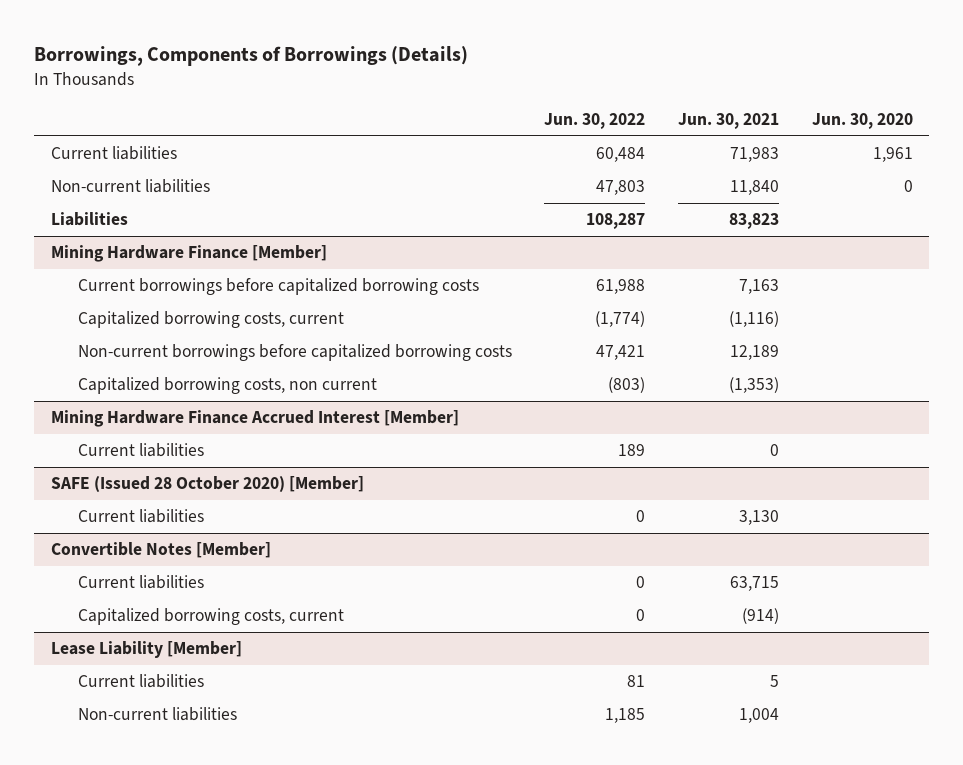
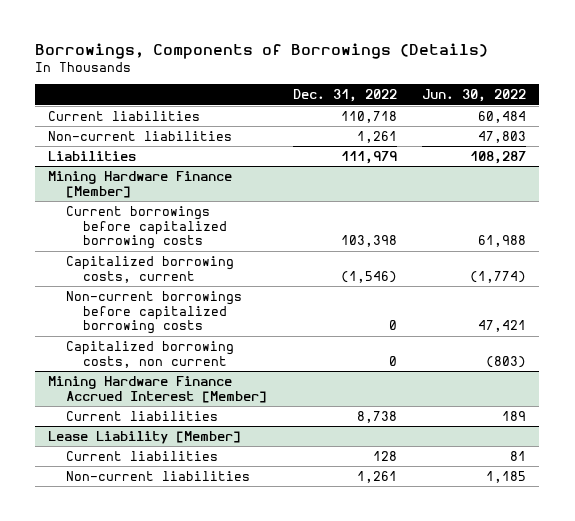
[677,112,779,129] Jun. 30, 2021 -> none
[811,112,913,129] Jun. 30, 2020 -> none
none -> [292,89,397,103] Dec. 31, 2022
[50,476,364,493] SAFE (Issued 28 October 2020) [Member] -> none
[77,509,204,524] Current liabilities -> none
[50,542,271,559] Convertible Notes [Member] -> none
[77,575,204,590] Current liabilities -> none
[77,608,344,626] Capitalized borrowing costs, current -> none

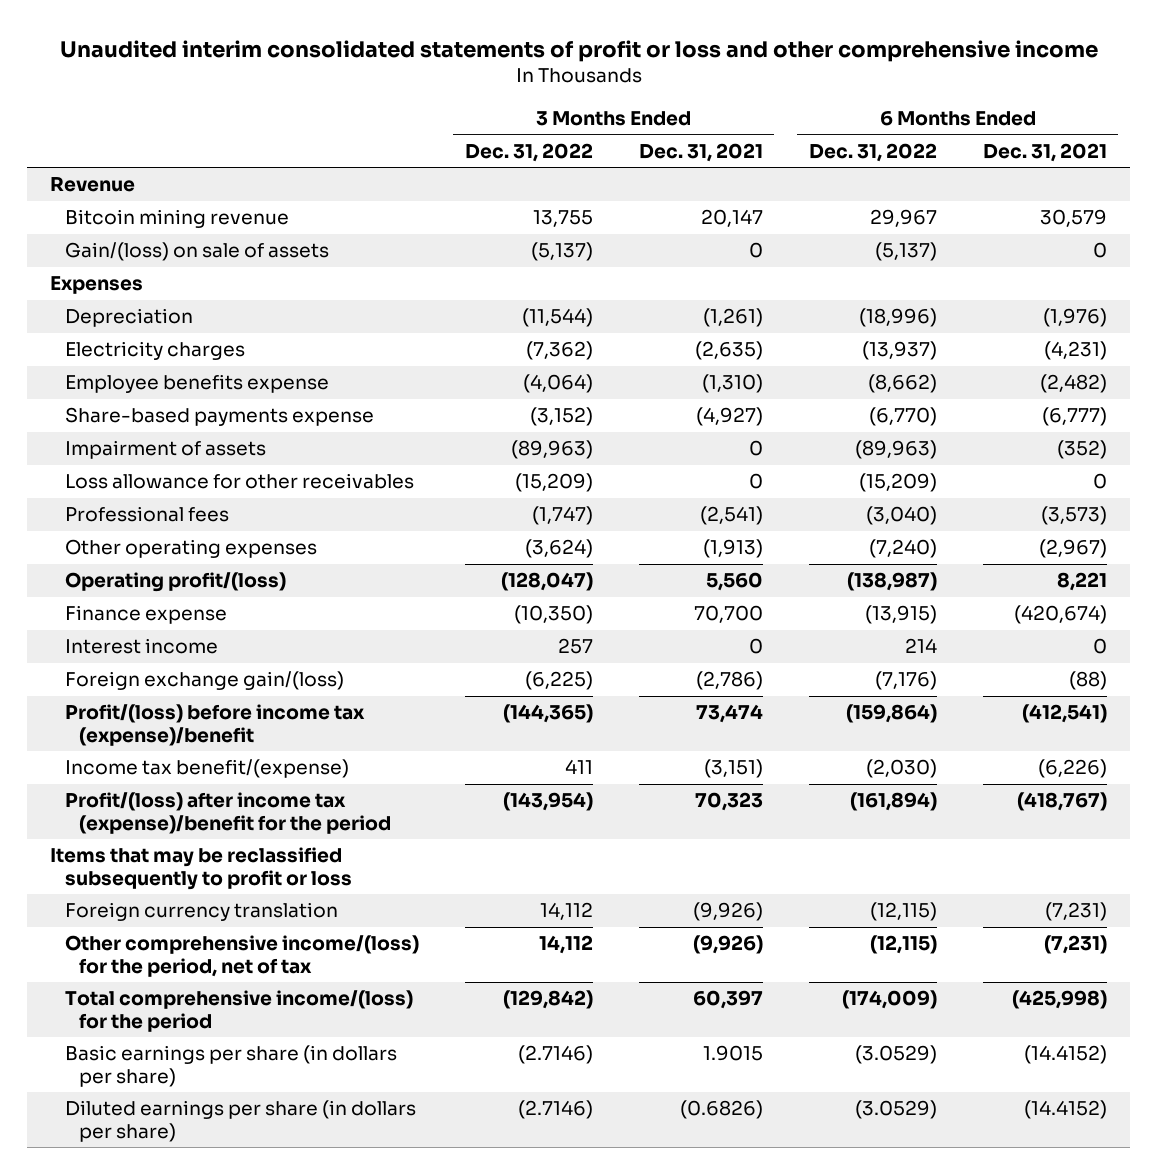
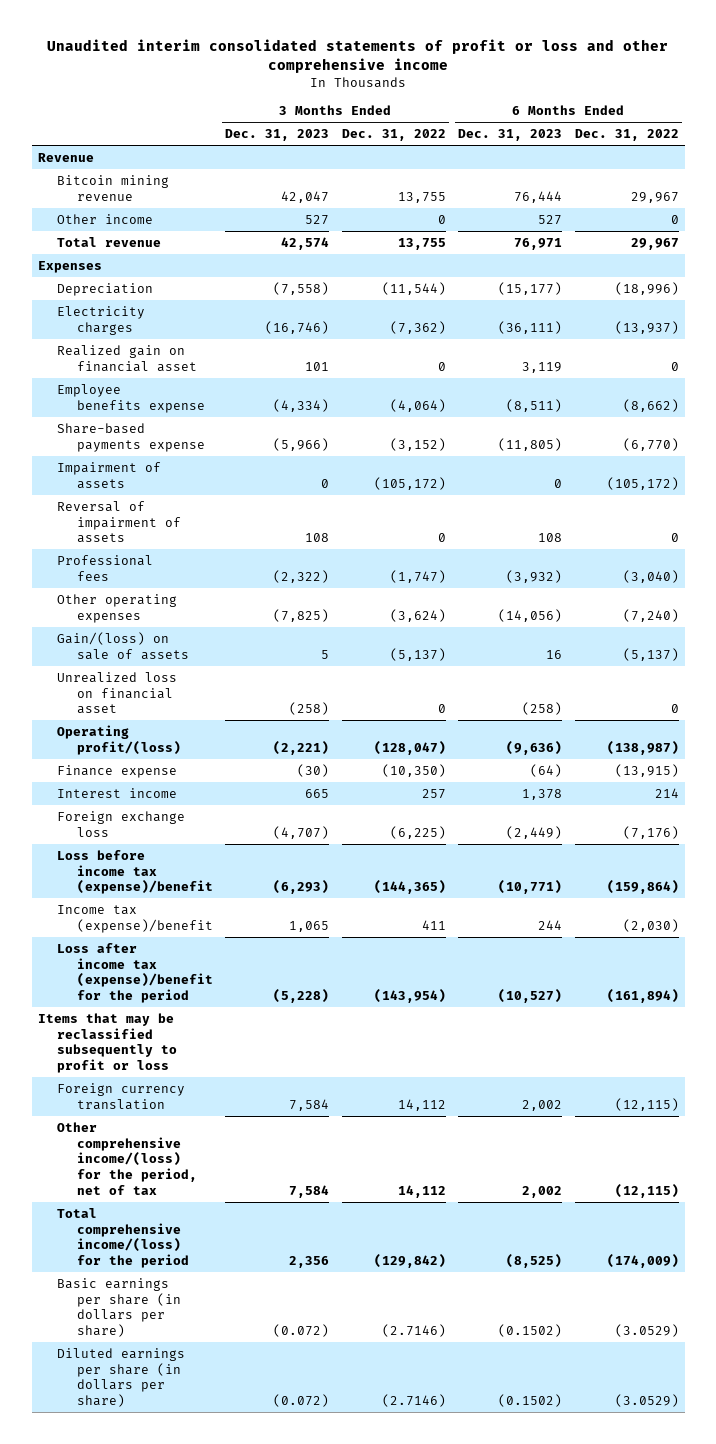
[638,142,763,162] Dec. 31, 2021 -> none
[982,142,1107,162] Dec. 31, 2021 -> none
none -> [225,128,330,141] Dec. 31, 2023
none -> [458,128,563,141] Dec. 31, 2023
none -> [57,213,154,224] Other income
none -> [57,236,162,247] Total revenue
none -> [57,344,197,372] Realized gain on financial asset
[64,473,414,490] Loss allowance for other receivables -> none
[510,440,593,460] (89,963) -> [373,476,446,490] (105,172)
[854,440,937,460] (89,963) -> [606,476,679,490] (105,172)
none -> [57,500,181,544] Reversal of impairment of assets
[64,242,329,262] Gain/(loss) on sale of assets -> [57,631,189,660] Gain/(loss) on sale of assets
none -> [57,671,178,715] Unrealized loss on financial asset
[64,671,344,691] Foreign exchange gain/(loss) -> [57,810,186,837] Foreign exchange loss
[64,704,365,746] Profit/(loss) before income tax (expense)/benefit -> [57,849,213,895] Loss before income tax (expense)/benefit
[64,759,349,779] Income tax benefit/(expense) -> [57,904,213,933] Income tax (expense)/benefit
[64,792,391,834] Profit/(loss) after income tax (expense)/benefit for the period -> [57,942,213,1003] Loss after income tax (expense)/benefit for the period

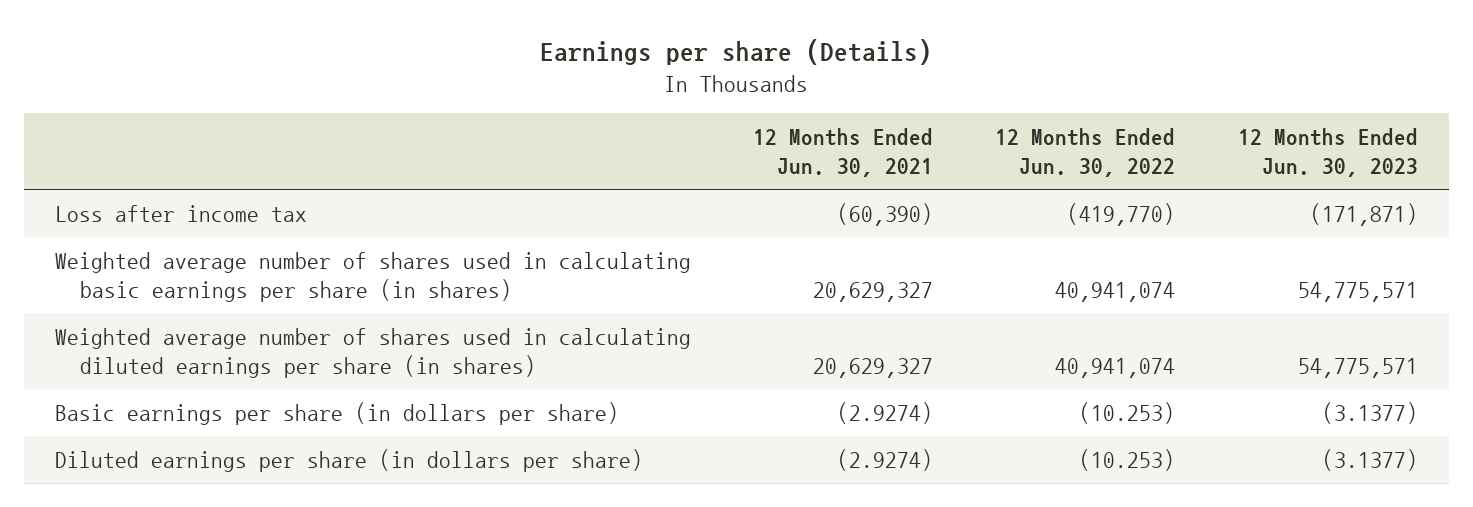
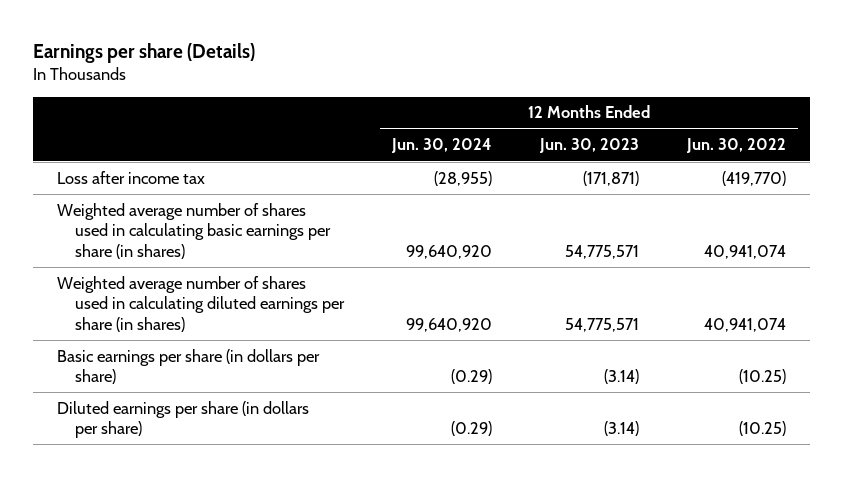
[753,128,934,178] 12 Months Ended Jun. 30, 2021 -> none
none -> [390,138,492,154] Jun. 30, 2024
[1079,401,1176,424] (10.253) -> [738,369,786,385] (10.25)
[1321,401,1418,424] (3.1377) -> [603,369,639,385] (3.14)
[1079,448,1176,471] (10.253) -> [738,421,786,437] (10.25)
[1321,448,1418,471] (3.1377) -> [603,421,639,437] (3.14)

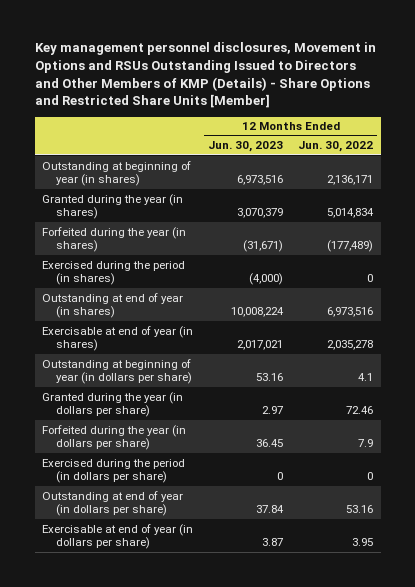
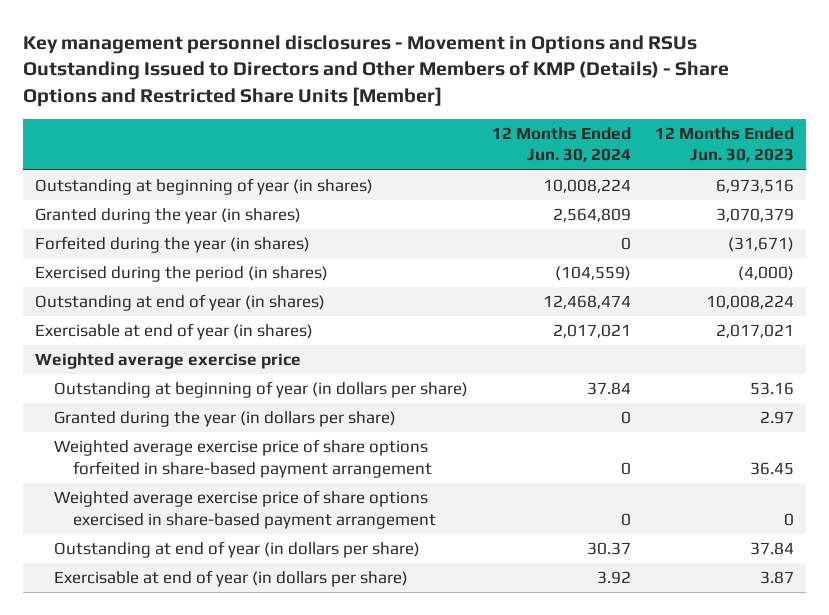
[34,42,376,109] Key management personnel disclosures, Movement in Options and RSUs Outstanding Issued to Directors and Other Members of KMP (Details) - Share Options and Restricted Share Units [Member] -> [22,35,729,107] Key management personnel disclosures - Movement in Options and RSUs Outstanding Issued to Directors and Other Members of KMP (Details) - Share Options and Restricted Share Units [Member]
[298,141,374,153] Jun. 30, 2022 -> none
none -> [492,126,632,163] 12 Months Ended Jun. 30, 2024
none -> [34,353,301,370] Weighted average exercise price
[42,424,187,451] Forfeited during the year (in dollars per share) -> [53,439,432,478] Weighted average exercise price of share options forfeited in share-based payment arrangement
[42,458,186,484] Exercised during the period (in dollars per share) -> [53,490,436,529] Weighted average exercise price of share options exercised in share-based payment arrangement

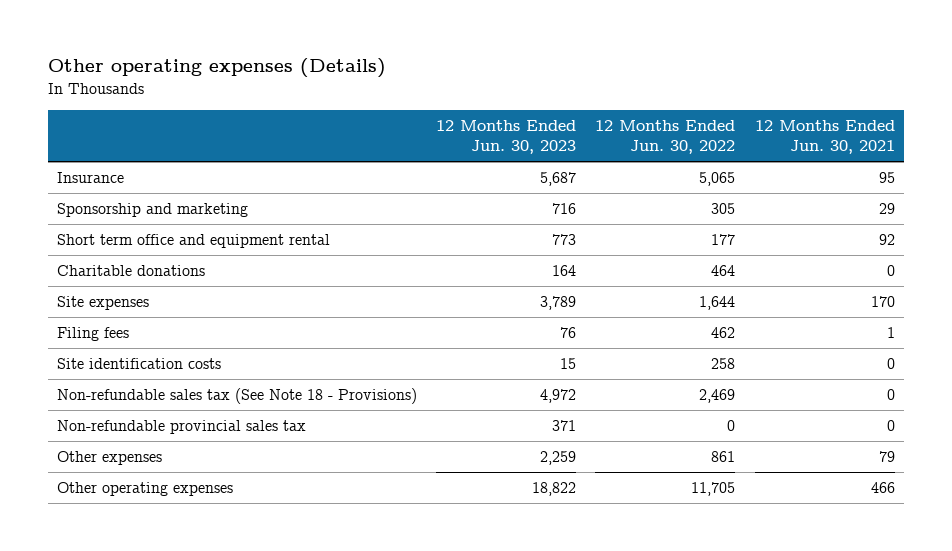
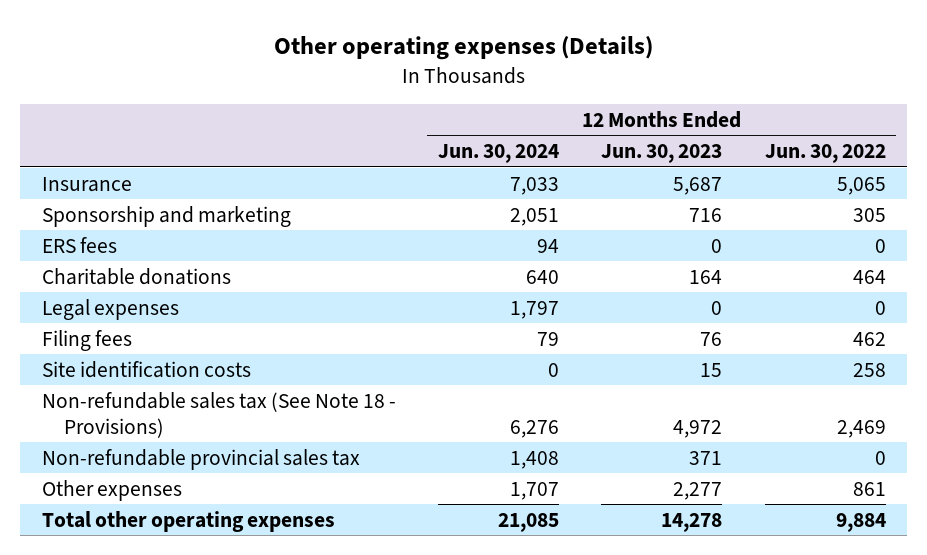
[754,120,895,155] 12 Months Ended Jun. 30, 2021 -> none
none -> [438,144,560,164] Jun. 30, 2024
[57,234,331,249] Short term office and equipment rental -> none
none -> [41,236,117,253] ERS fees
[57,296,150,311] Site expenses -> none
none -> [41,298,179,320] Legal expenses
[540,451,577,466] 2,259 -> [673,481,723,500] 2,277
[57,482,234,497] Other operating expenses -> [41,510,335,532] Total other operating expenses
[532,482,577,497] 18,822 -> [661,512,723,532] 14,278
[691,482,736,497] 11,705 -> [835,512,886,532] 9,884

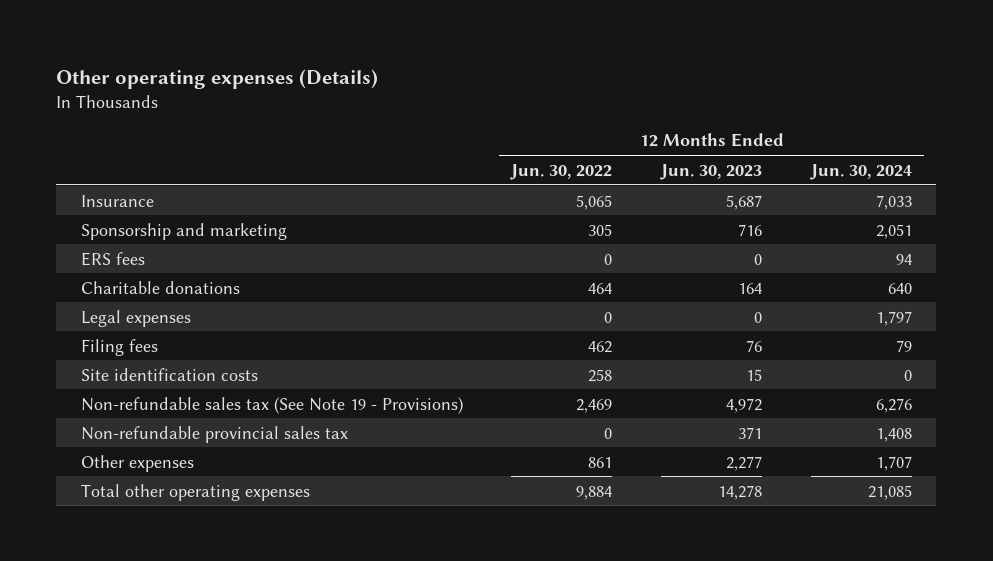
[41,391,396,438] Non-refundable sales tax (See Note 18 - Provisions) -> [80,396,463,414] Non-refundable sales tax (See Note 19 - Provisions)

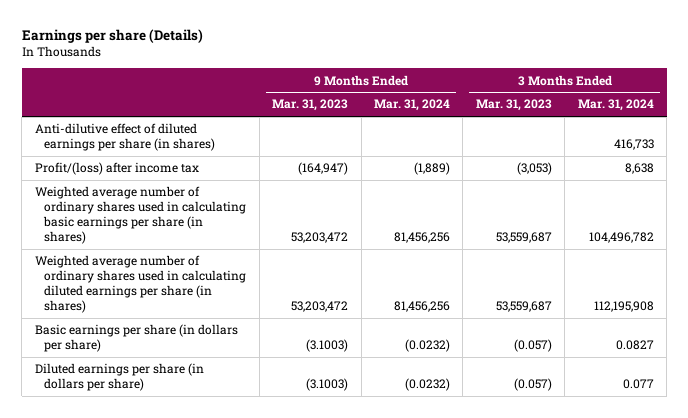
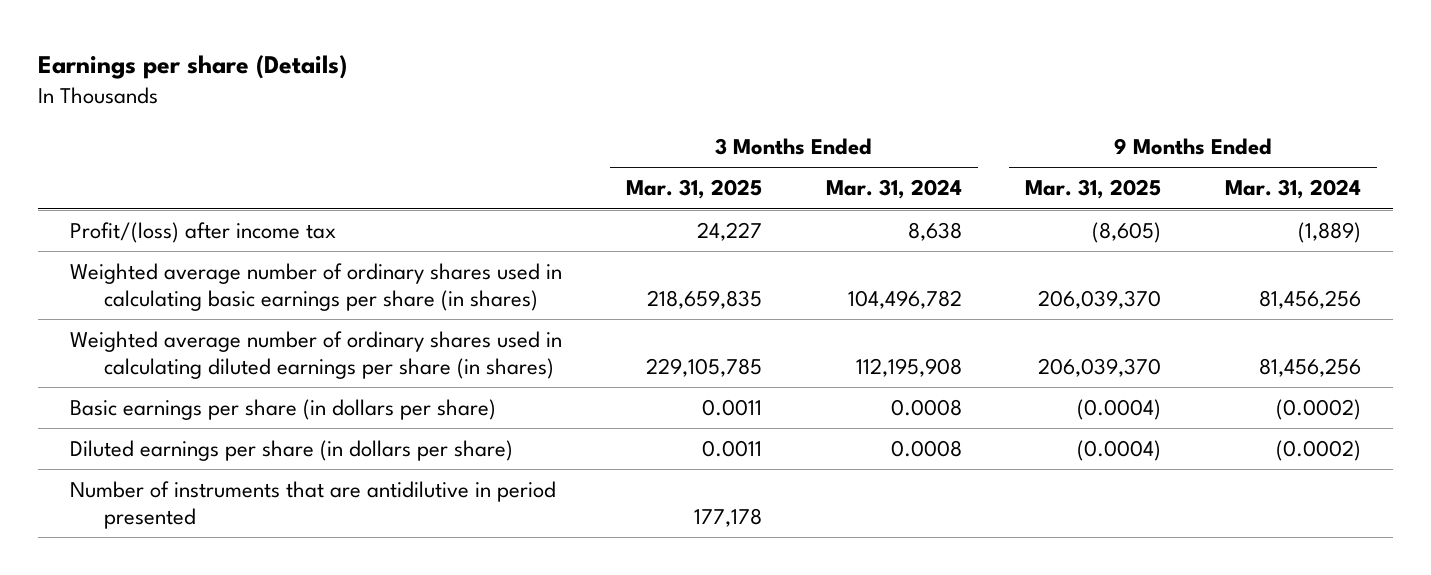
[272,99,349,112] Mar. 31, 2023 -> none
[475,99,552,112] Mar. 31, 2023 -> none
none -> [626,179,763,200] Mar. 31, 2025
none -> [1025,179,1162,200] Mar. 31, 2025
[34,123,216,152] Anti-dilutive effect of diluted earnings per share (in shares) -> none
[405,339,451,353] (0.0232) -> [1276,399,1362,421] (0.0002)
[615,340,654,351] 0.0827 -> [890,399,962,417] 0.0008
[405,378,451,392] (0.0232) -> [1276,440,1362,462] (0.0002)
[622,379,654,390] 0.077 -> [890,440,962,458] 0.0008
none -> [70,481,557,529] Number of instruments that are antidilutive in period presented

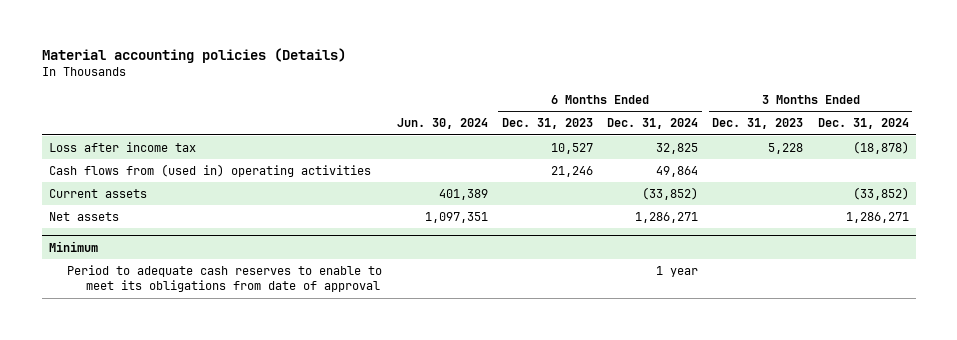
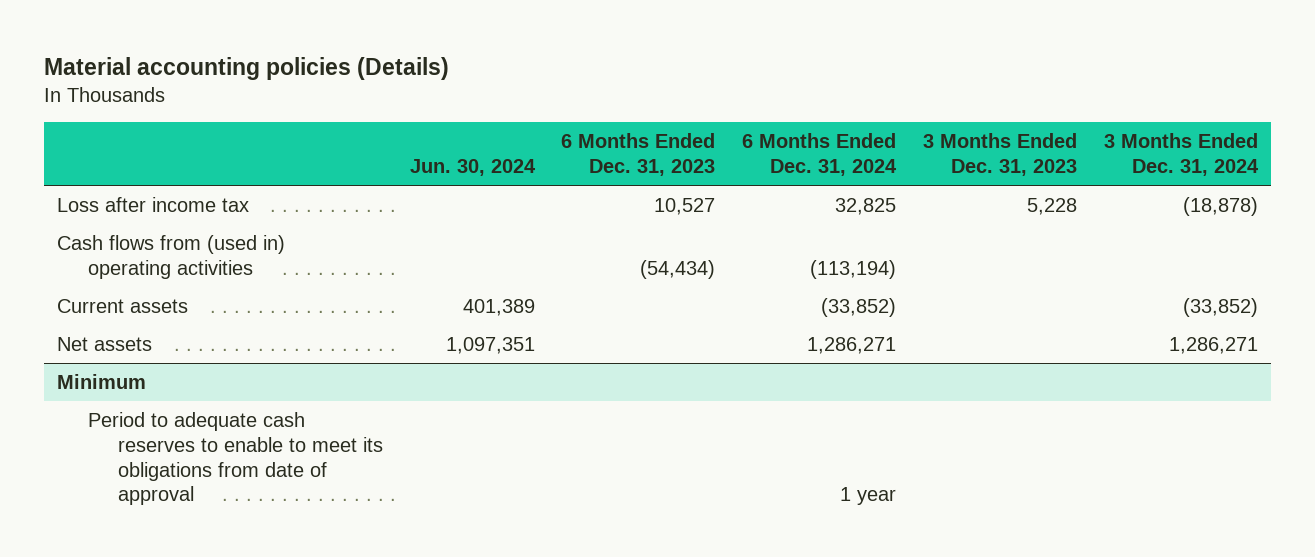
[550,166,593,178] 21,246 -> [640,259,716,279] (54,434)
[656,166,699,178] 49,864 -> [810,259,897,279] (113,194)

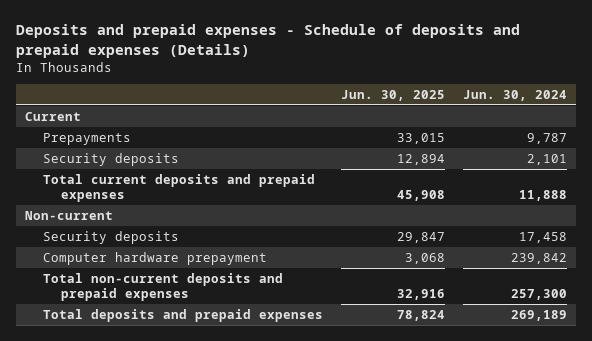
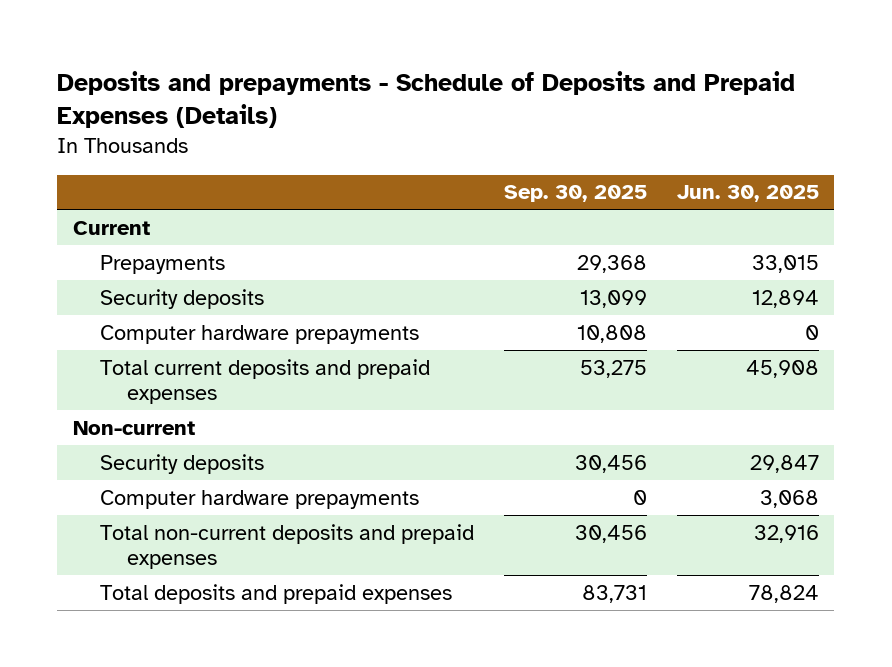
[15,24,520,58] Deposits and prepaid expenses - Schedule of deposits and prepaid expenses (Details) -> [57,70,796,129] Deposits and prepayments - Schedule of Deposits and Prepaid Expenses (Details)
[463,89,568,101] Jun. 30, 2024 -> none
none -> [504,185,648,203] Sep. 30, 2025
none -> [100,324,420,344] Computer hardware prepayments
[42,251,267,265] Computer hardware prepayment -> [100,489,420,509] Computer hardware prepayments

